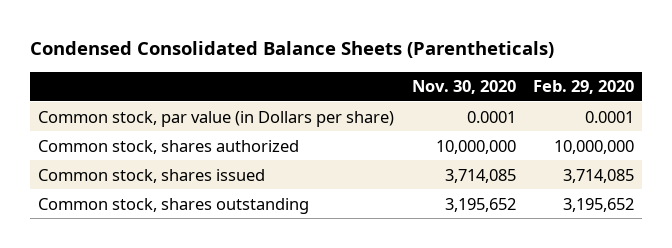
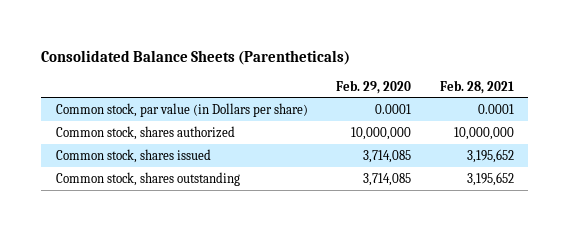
[29,41,554,59] Condensed Consolidated Balance Sheets (Parentheticals) -> [41,49,351,65] Consolidated Balance Sheets (Parentheticals)
[411,80,516,95] Nov. 30, 2020 -> none
none -> [439,79,514,94] Feb. 28, 2021
[562,197,634,212] 3,195,652 -> [363,172,412,186] 3,714,085

